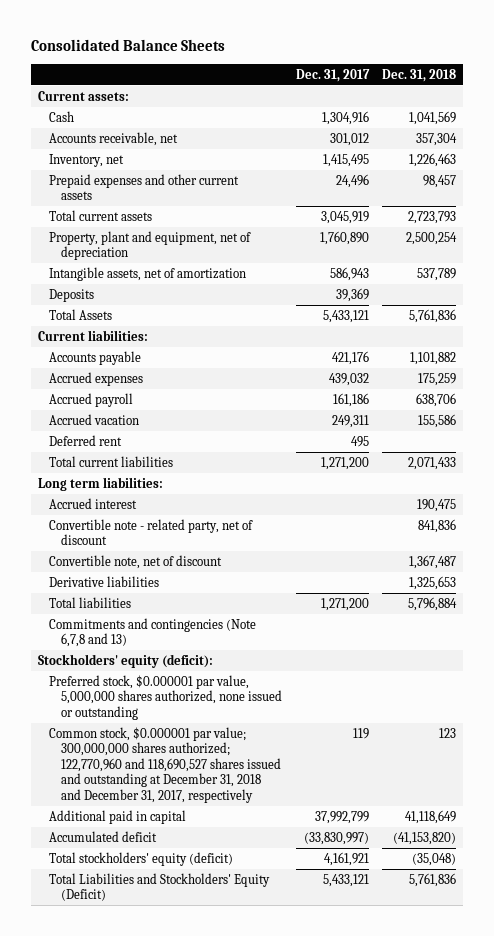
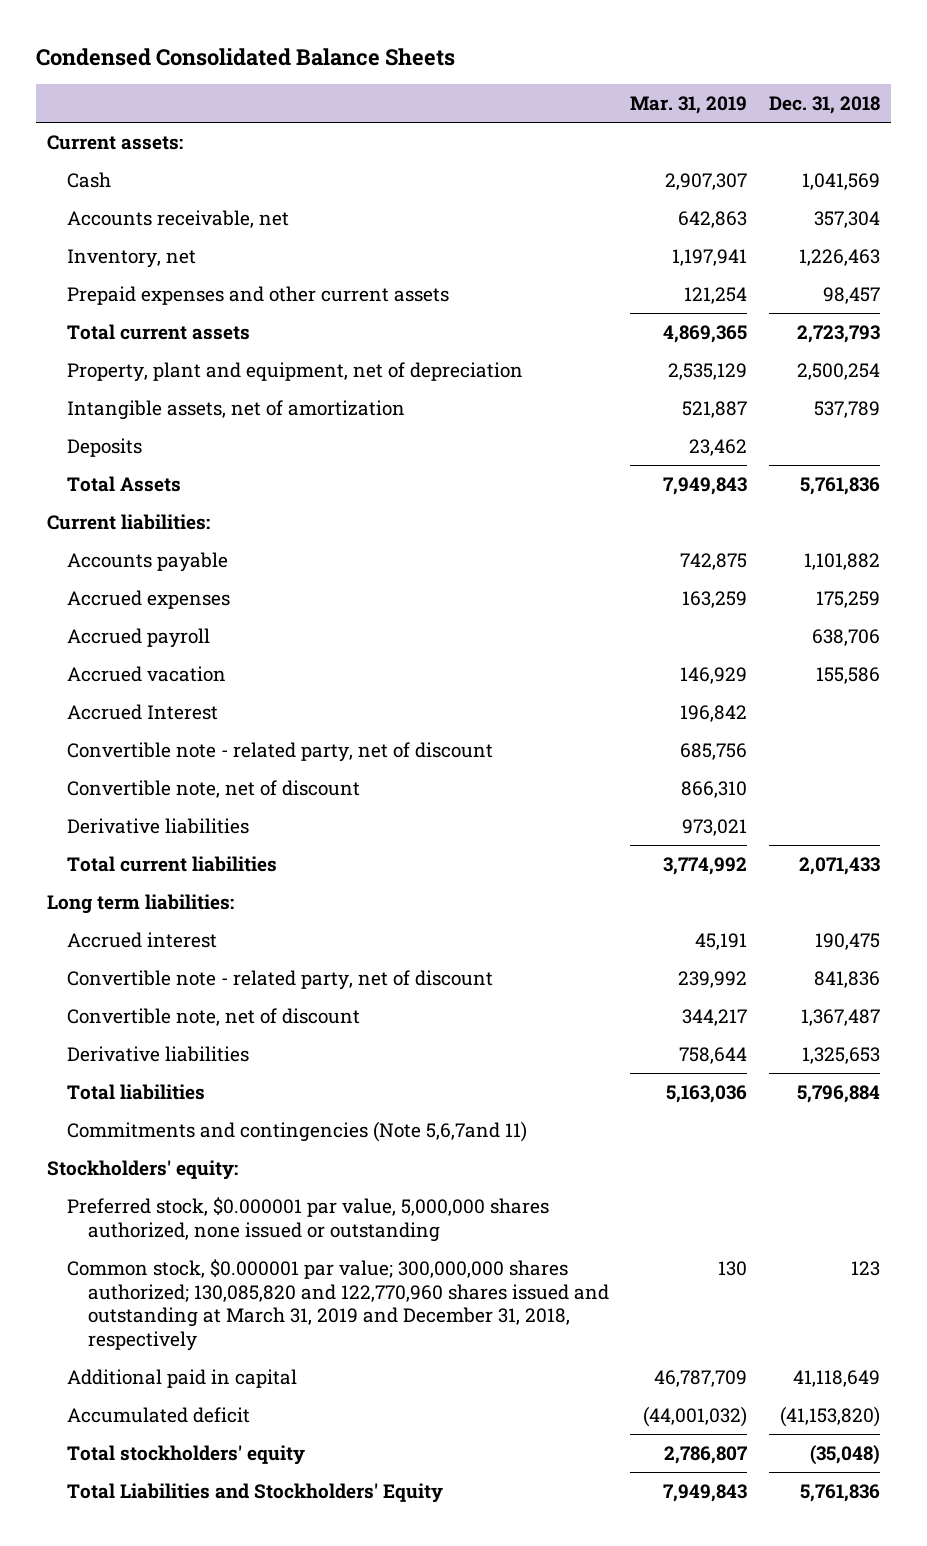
[30,39,225,52] Consolidated Balance Sheets -> [36,48,456,67] Condensed Consolidated Balance Sheets
[295,68,370,82] Dec. 31, 2017 -> none
none -> [630,96,748,115] Mar. 31, 2019
[49,434,123,446] Deferred rent -> none
none -> [67,703,219,720] Accrued Interest
none -> [67,741,494,762] Convertible note - related party, net of discount
none -> [67,779,361,798] Convertible note, net of discount
none -> [67,817,250,834] Derivative liabilities
[49,617,257,648] Commitments and contingencies (Note 6,7,8 and 13) -> [67,1120,528,1142] Commitments and contingencies (Note 5,6,7and 11)
[37,653,213,668] Stockholders' equity (deficit): -> [46,1159,238,1180] Stockholders' equity:
[49,726,282,803] Common stock, $0.000001 par value; 300,000,000 shares authorized; 122,770,960 and 118,690,527 shares issued and outstanding at December 31, 2018 and December 31, 2017, respectively -> [67,1258,609,1352] Common stock, $0.000001 par value; 300,000,000 shares authorized; 130,085,820 and 122,770,960 shares issued and outstanding at March 31, 2019 and December 31, 2018, respectively
[49,851,234,866] Total stockholders' equity (deficit) -> [67,1444,306,1465] Total stockholders' equity
[49,872,271,902] Total Liabilities and Stockholders' Equity (Deficit) -> [67,1482,444,1503] Total Liabilities and Stockholders' Equity

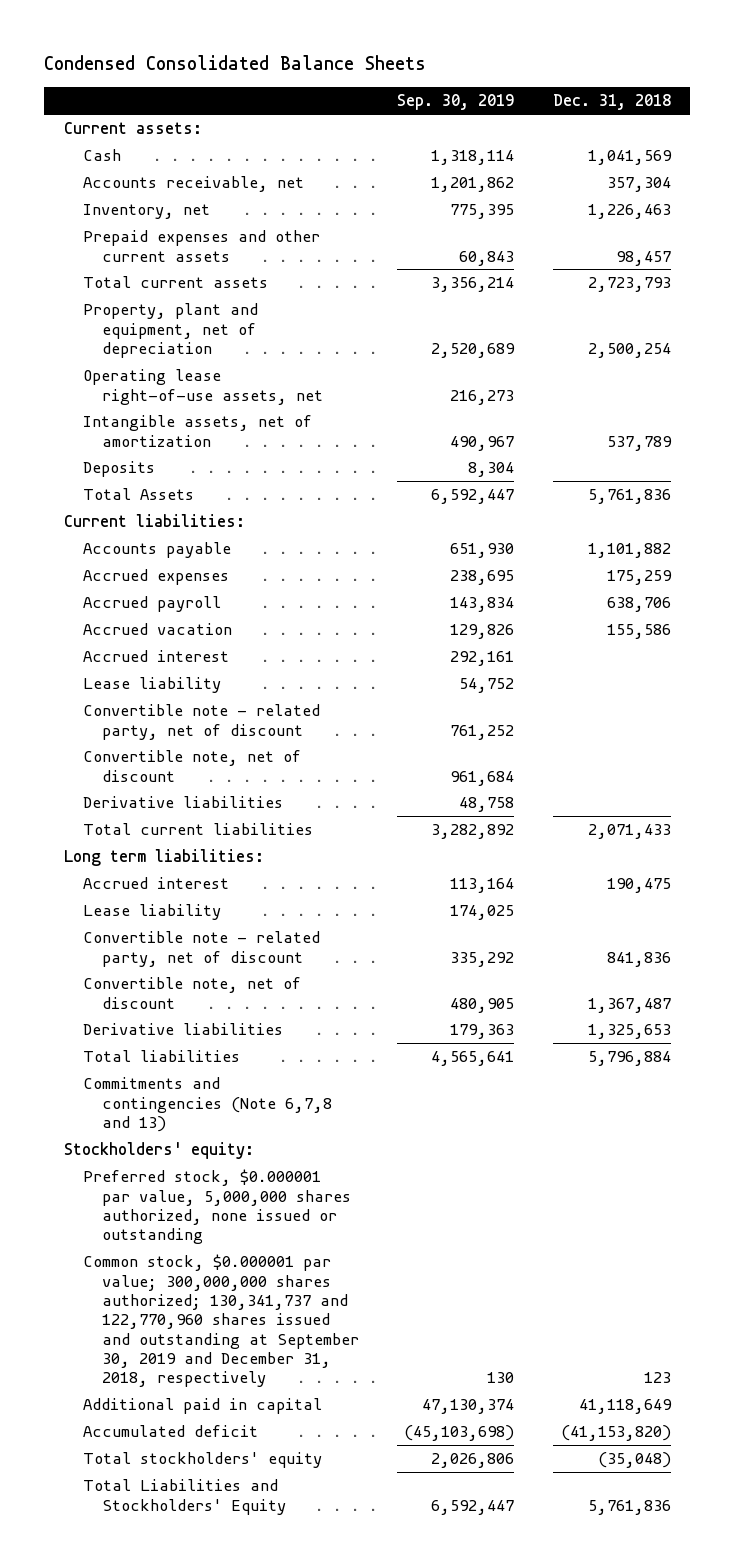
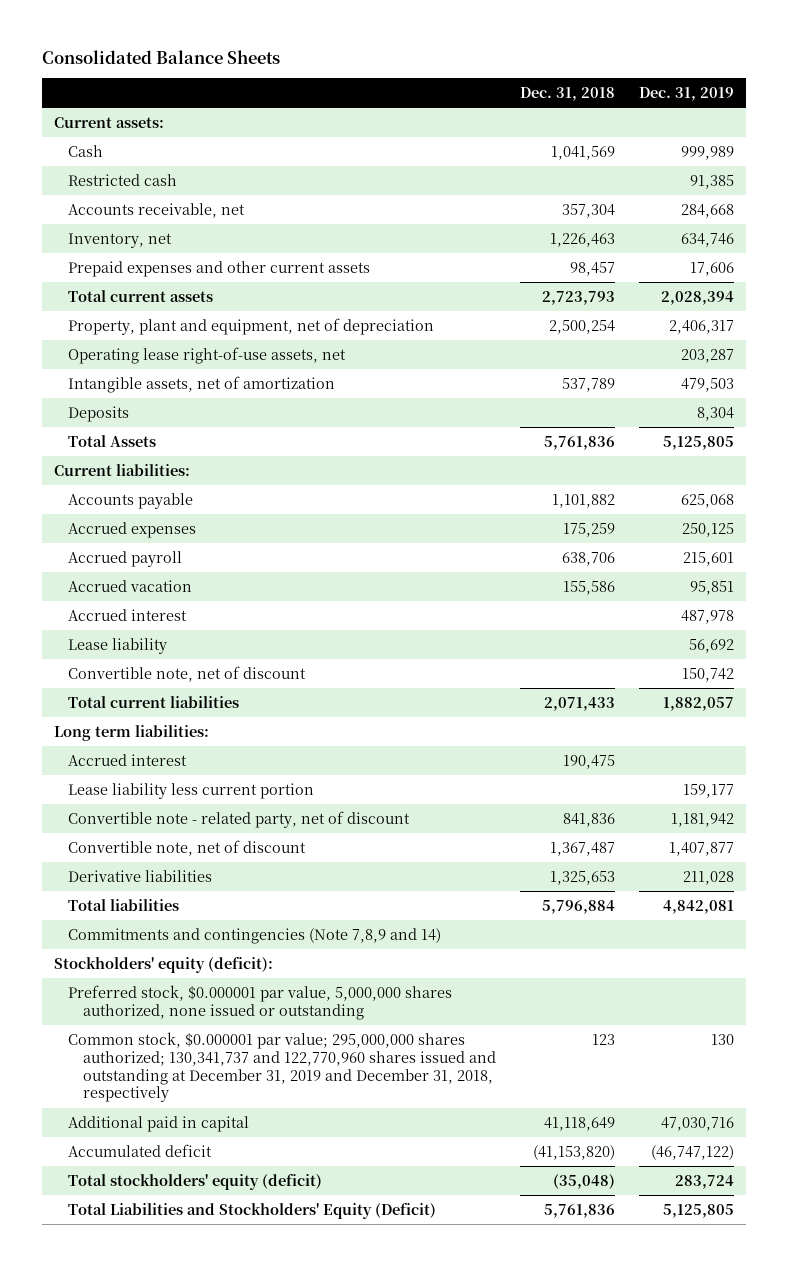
[44,55,427,71] Condensed Consolidated Balance Sheets -> [41,49,280,64] Consolidated Balance Sheets
[397,94,515,111] Sep. 30, 2019 -> none
none -> [639,86,735,101] Dec. 31, 2019
none -> [68,173,178,186] Restricted cash
[82,704,320,740] Convertible note - related party, net of discount -> none
[82,796,283,809] Derivative liabilities -> none
[82,904,221,921] Lease liability -> [68,782,315,799] Lease liability less current portion
[82,1077,332,1132] Commitments and contingencies (Note 6,7,8 and 13) -> [68,927,442,944] Commitments and contingencies (Note 7,8,9 and 14)
[63,1142,254,1160] Stockholders' equity: -> [53,956,273,973] Stockholders' equity (deficit):
[82,1254,359,1388] Common stock, $0.000001 par value; 300,000,000 shares authorized; 130,341,737 and 122,770,960 shares issued and outstanding at September 30, 2019 and December 31, 2018, respectively -> [68,1031,496,1103] Common stock, $0.000001 par value; 295,000,000 shares authorized; 130,341,737 and 122,770,960 shares issued and outstanding at December 31, 2019 and December 31, 2018, respectively
[82,1452,322,1469] Total stockholders' equity -> [68,1173,323,1190] Total stockholders' equity (deficit)
[82,1479,286,1515] Total Liabilities and Stockholders' Equity -> [68,1202,437,1219] Total Liabilities and Stockholders' Equity (Deficit)

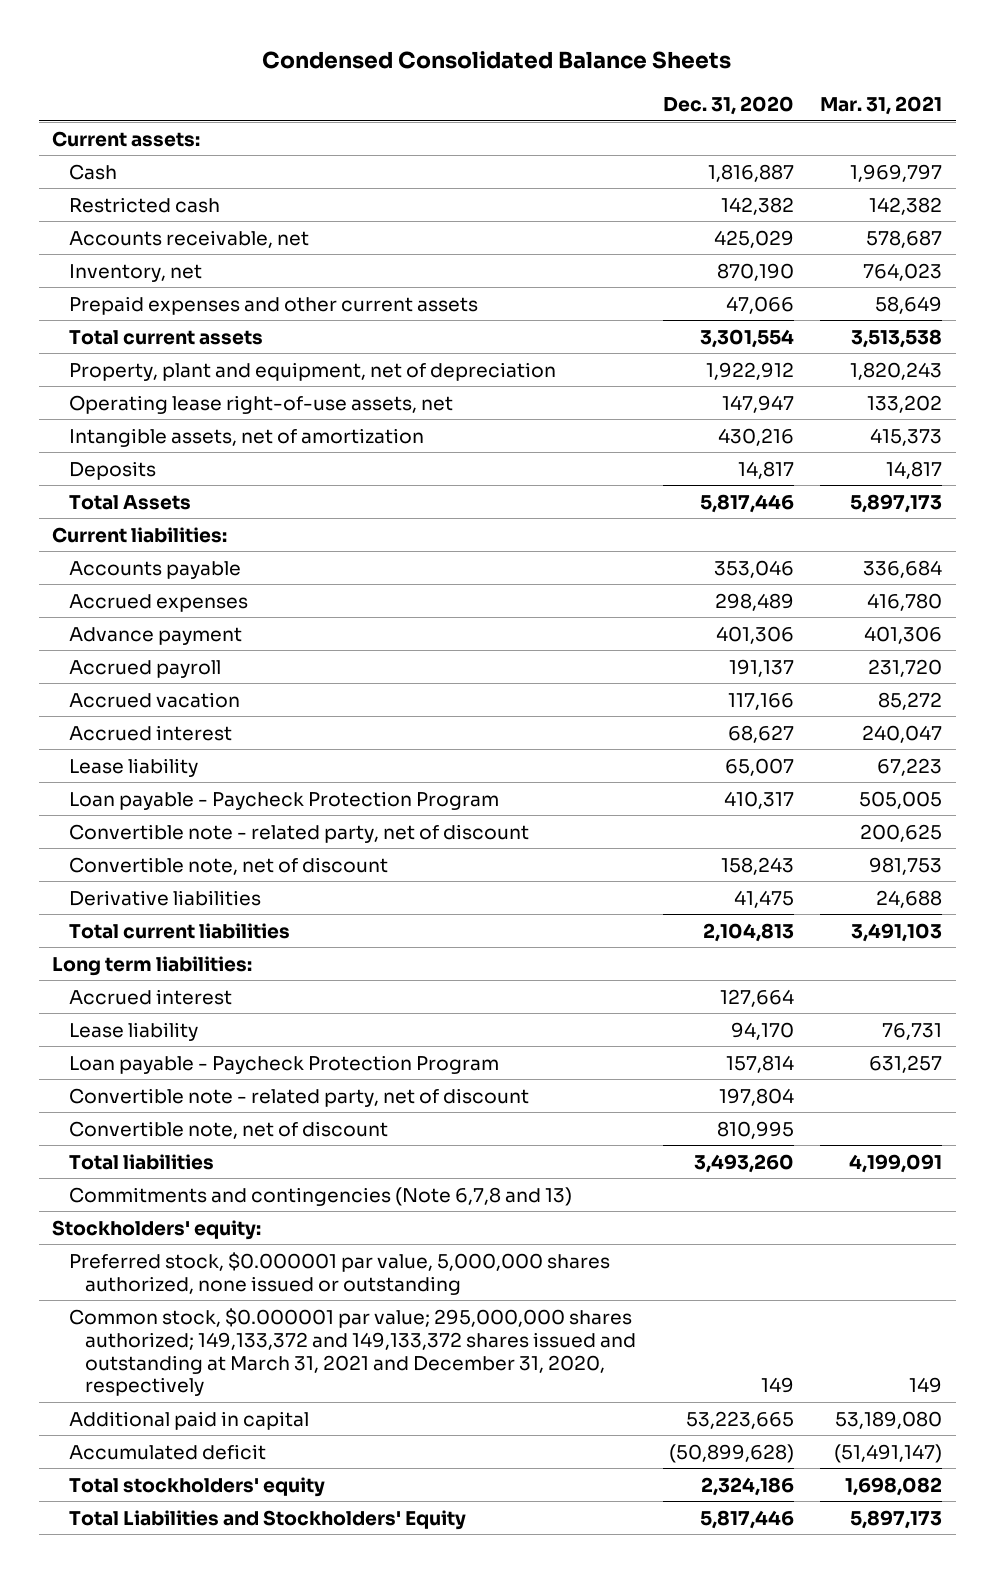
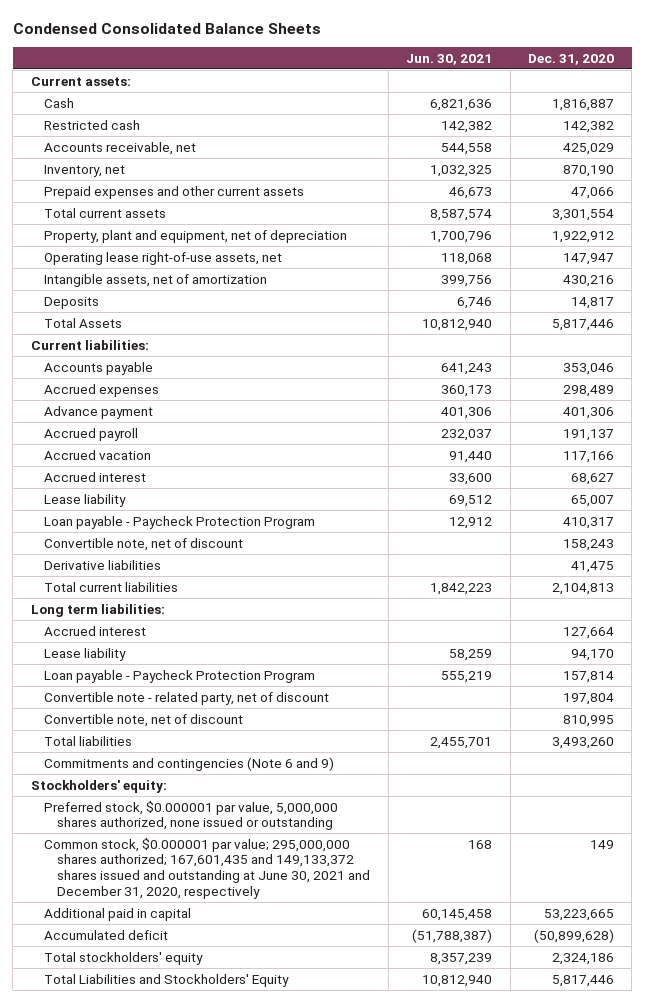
[820,95,943,115] Mar. 31, 2021 -> none
none -> [406,53,493,65] Jun. 30, 2021
[68,823,529,843] Convertible note - related party, net of discount -> none
[68,1186,572,1206] Commitments and contingencies (Note 6,7,8 and 13) -> [43,756,334,771] Commitments and contingencies (Note 6 and 9)
[68,1307,636,1397] Common stock, $0.000001 par value; 295,000,000 shares authorized; 149,133,372 and 149,133,372 shares issued and outstanding at March 31, 2021 and December 31, 2020, respectively -> [43,837,371,899] Common stock, $0.000001 par value; 295,000,000 shares authorized; 167,601,435 and 149,133,372 shares issued and outstanding at June 30, 2021 and December 31, 2020, respectively

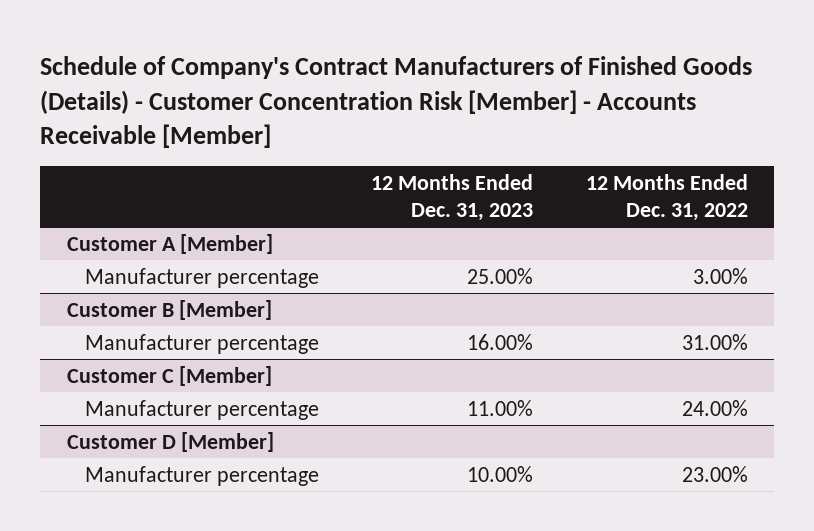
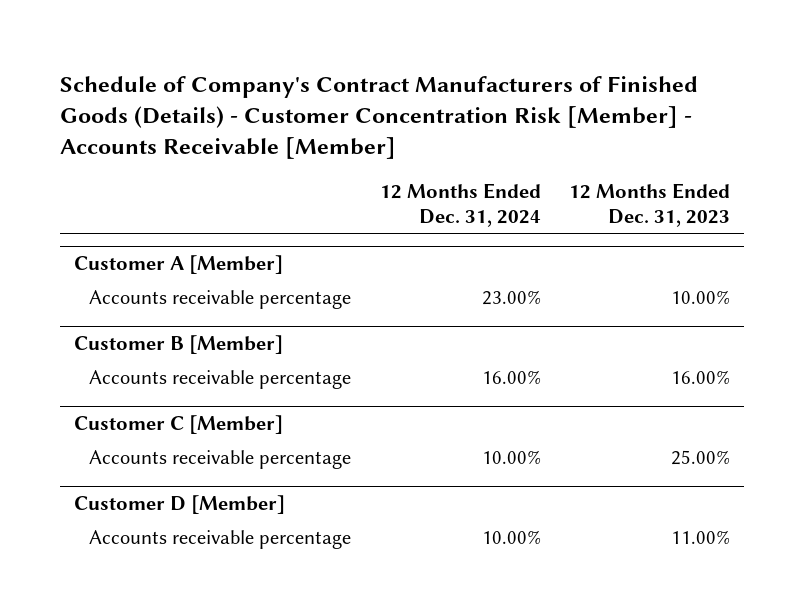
[585,174,748,221] 12 Months Ended Dec. 31, 2022 -> none
none -> [379,183,541,228] 12 Months Ended Dec. 31, 2024
[84,267,319,288] Manufacturer percentage -> [89,289,352,309] Accounts receivable percentage
[467,267,534,284] 25.00% -> [670,289,730,304] 10.00%
[84,333,319,354] Manufacturer percentage -> [89,369,352,389] Accounts receivable percentage
[84,399,319,420] Manufacturer percentage -> [89,449,352,469] Accounts receivable percentage
[467,399,534,416] 11.00% -> [670,449,730,465] 25.00%
[84,465,319,486] Manufacturer percentage -> [89,529,352,549] Accounts receivable percentage
[467,465,534,482] 10.00% -> [670,529,730,544] 11.00%

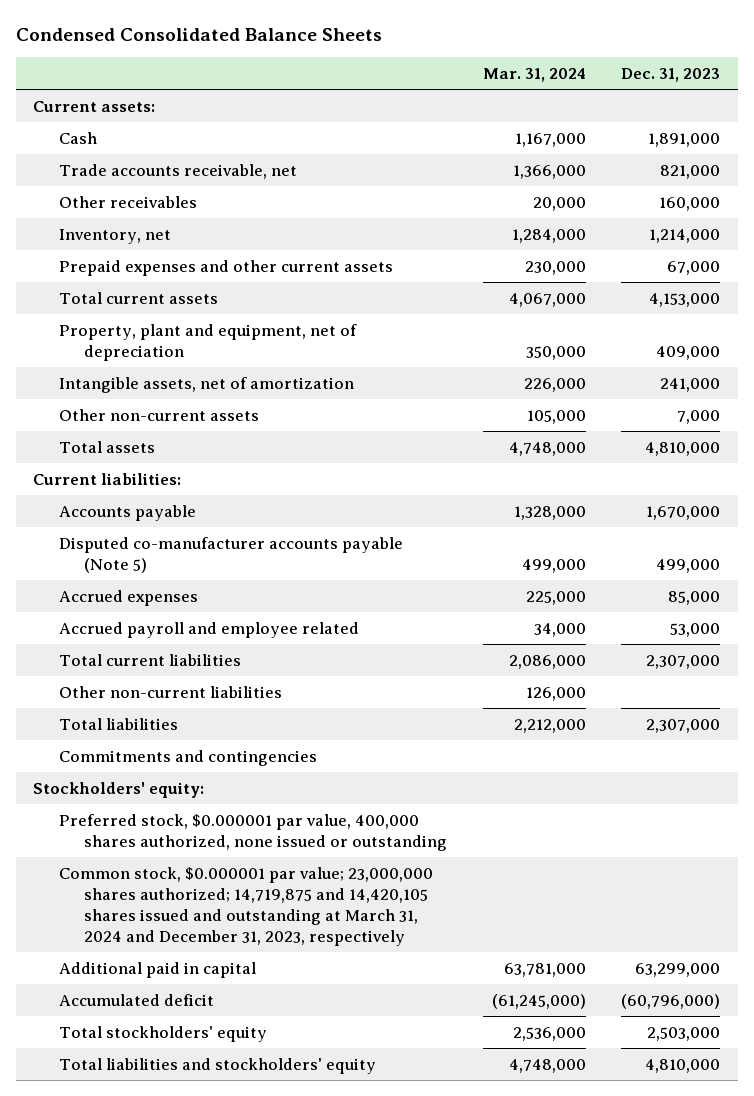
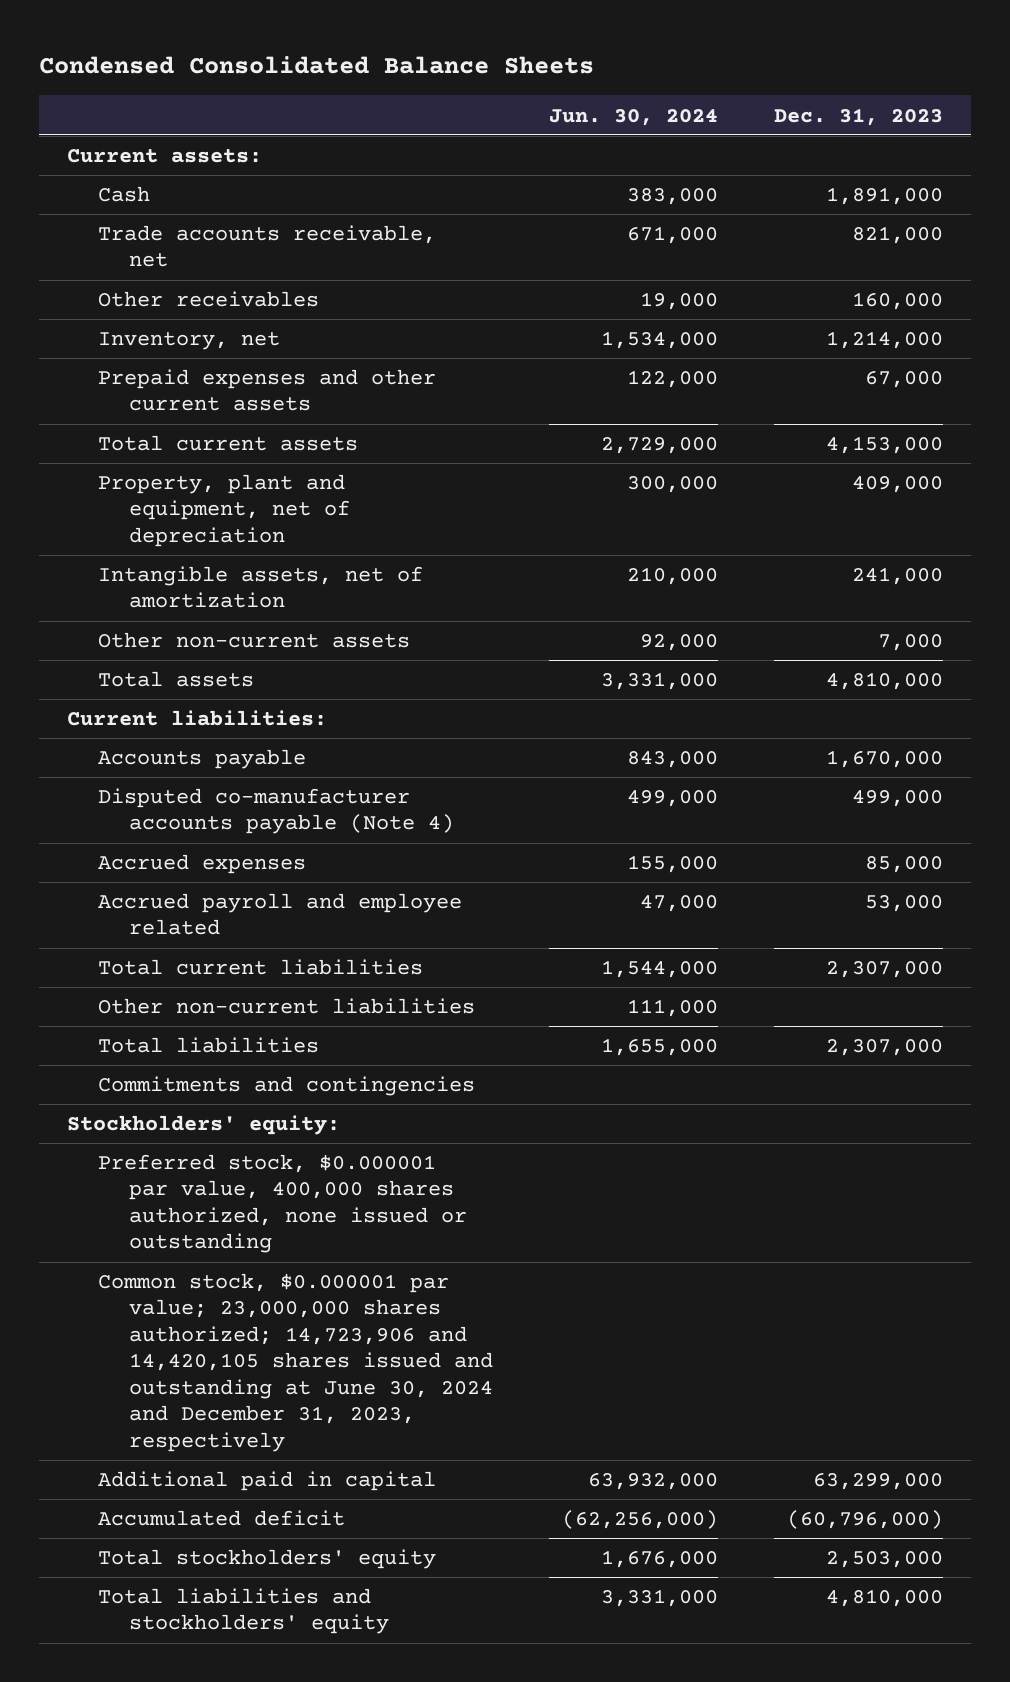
[482,67,586,82] Mar. 31, 2024 -> none
none -> [549,108,719,126] Jun. 30, 2024
[58,536,403,573] Disputed co-manufacturer accounts payable (Note 5) -> [98,788,455,835] Disputed co-manufacturer accounts payable (Note 4)
[58,866,433,946] Common stock, $0.000001 par value; 23,000,000 shares authorized; 14,719,875 and 14,420,105 shares issued and outstanding at March 31, 2024 and December 31, 2023, respectively -> [98,1273,494,1452] Common stock, $0.000001 par value; 23,000,000 shares authorized; 14,723,906 and 14,420,105 shares issued and outstanding at June 30, 2024 and December 31, 2023, respectively

